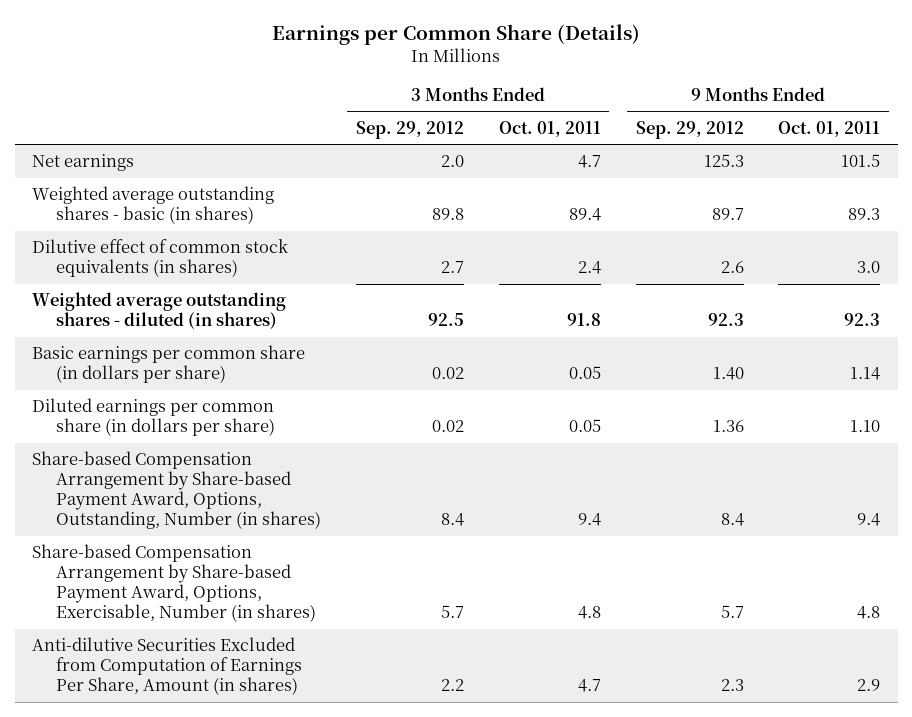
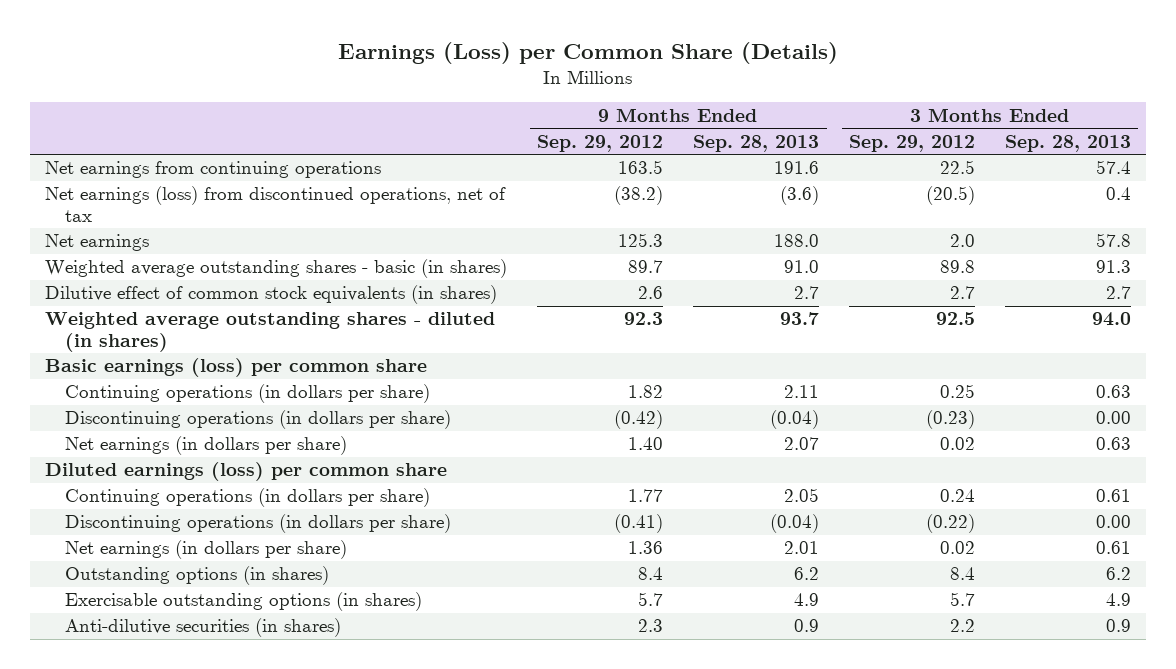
[272,23,641,45] Earnings per Common Share (Details) -> [338,41,839,64] Earnings (Loss) per Common Share (Details)
[498,120,601,137] Oct. 01, 2011 -> none
[778,120,881,137] Oct. 01, 2011 -> none
none -> [693,134,820,152] Sep. 28, 2013
none -> [1004,134,1131,152] Sep. 28, 2013
none -> [45,161,382,179] Net earnings from continuing operations
none -> [45,186,507,222] Net earnings (loss) from discontinued operations, net of tax
none -> [45,358,428,378] Basic earnings (loss) per common share
none -> [65,384,431,404] Continuing operations (in dollars per share)
none -> [65,410,452,430] Discontinuing operations (in dollars per share)
[31,345,305,384] Basic earnings per common share (in dollars per share) -> [65,436,348,456] Net earnings (in dollars per share)
none -> [45,462,448,482] Diluted earnings (loss) per common share
none -> [65,488,431,508] Continuing operations (in dollars per share)
none -> [65,514,452,534] Discontinuing operations (in dollars per share)
[31,398,276,437] Diluted earnings per common share (in dollars per share) -> [65,540,348,560] Net earnings (in dollars per share)
[31,451,322,530] Share-based Compensation Arrangement by Share-based Payment Award, Options, Outstanding, Number (in shares) -> [65,566,330,586] Outstanding options (in shares)
[31,544,317,623] Share-based Compensation Arrangement by Share-based Payment Award, Options, Exercisable, Number (in shares) -> [65,592,423,612] Exercisable outstanding options (in shares)
[31,637,303,696] Anti-dilutive Securities Excluded from Computation of Earnings Per Share, Amount (in shares) -> [65,618,342,638] Anti-dilutive securities (in shares)

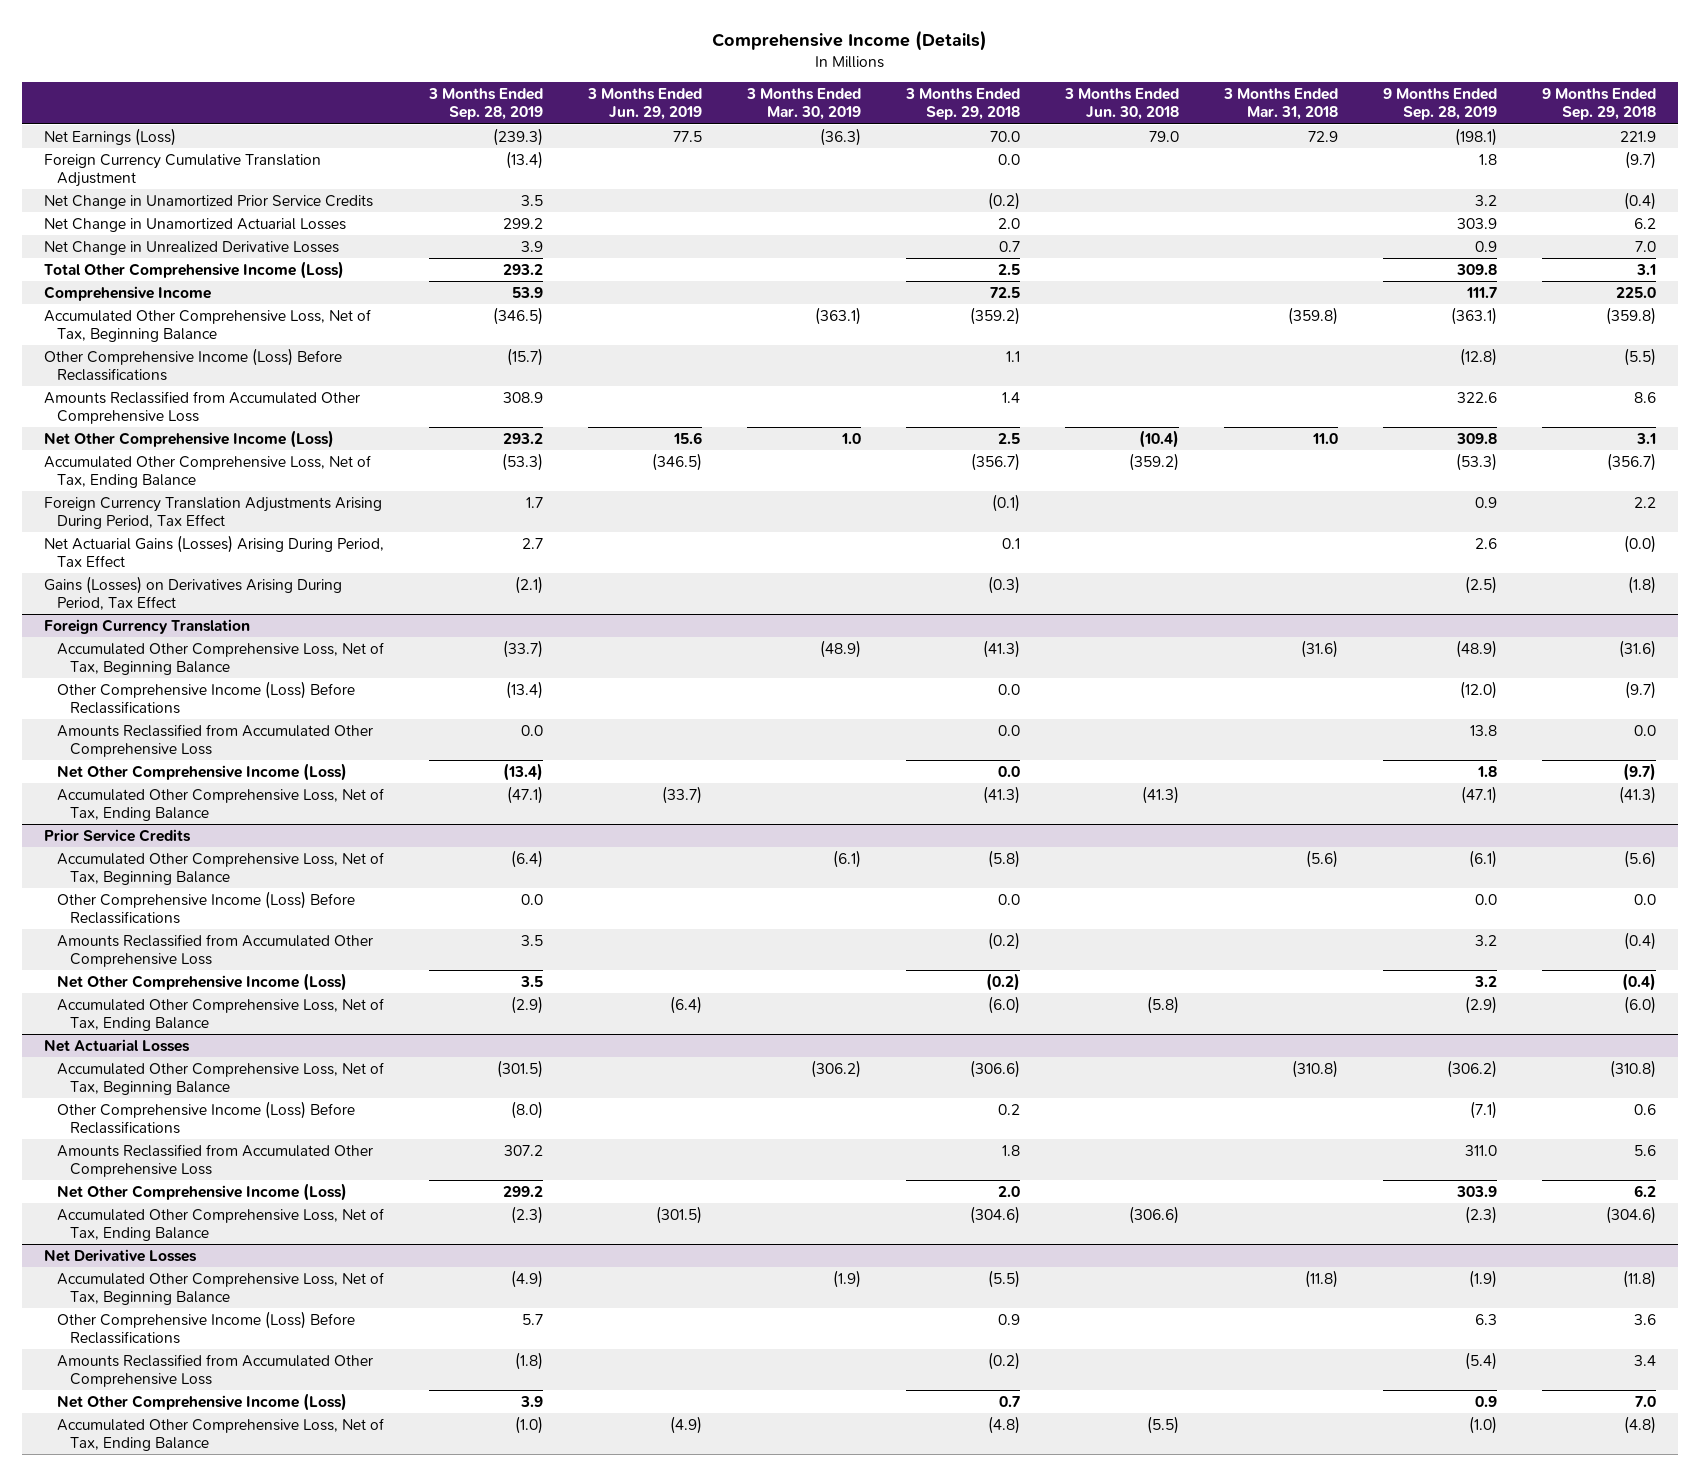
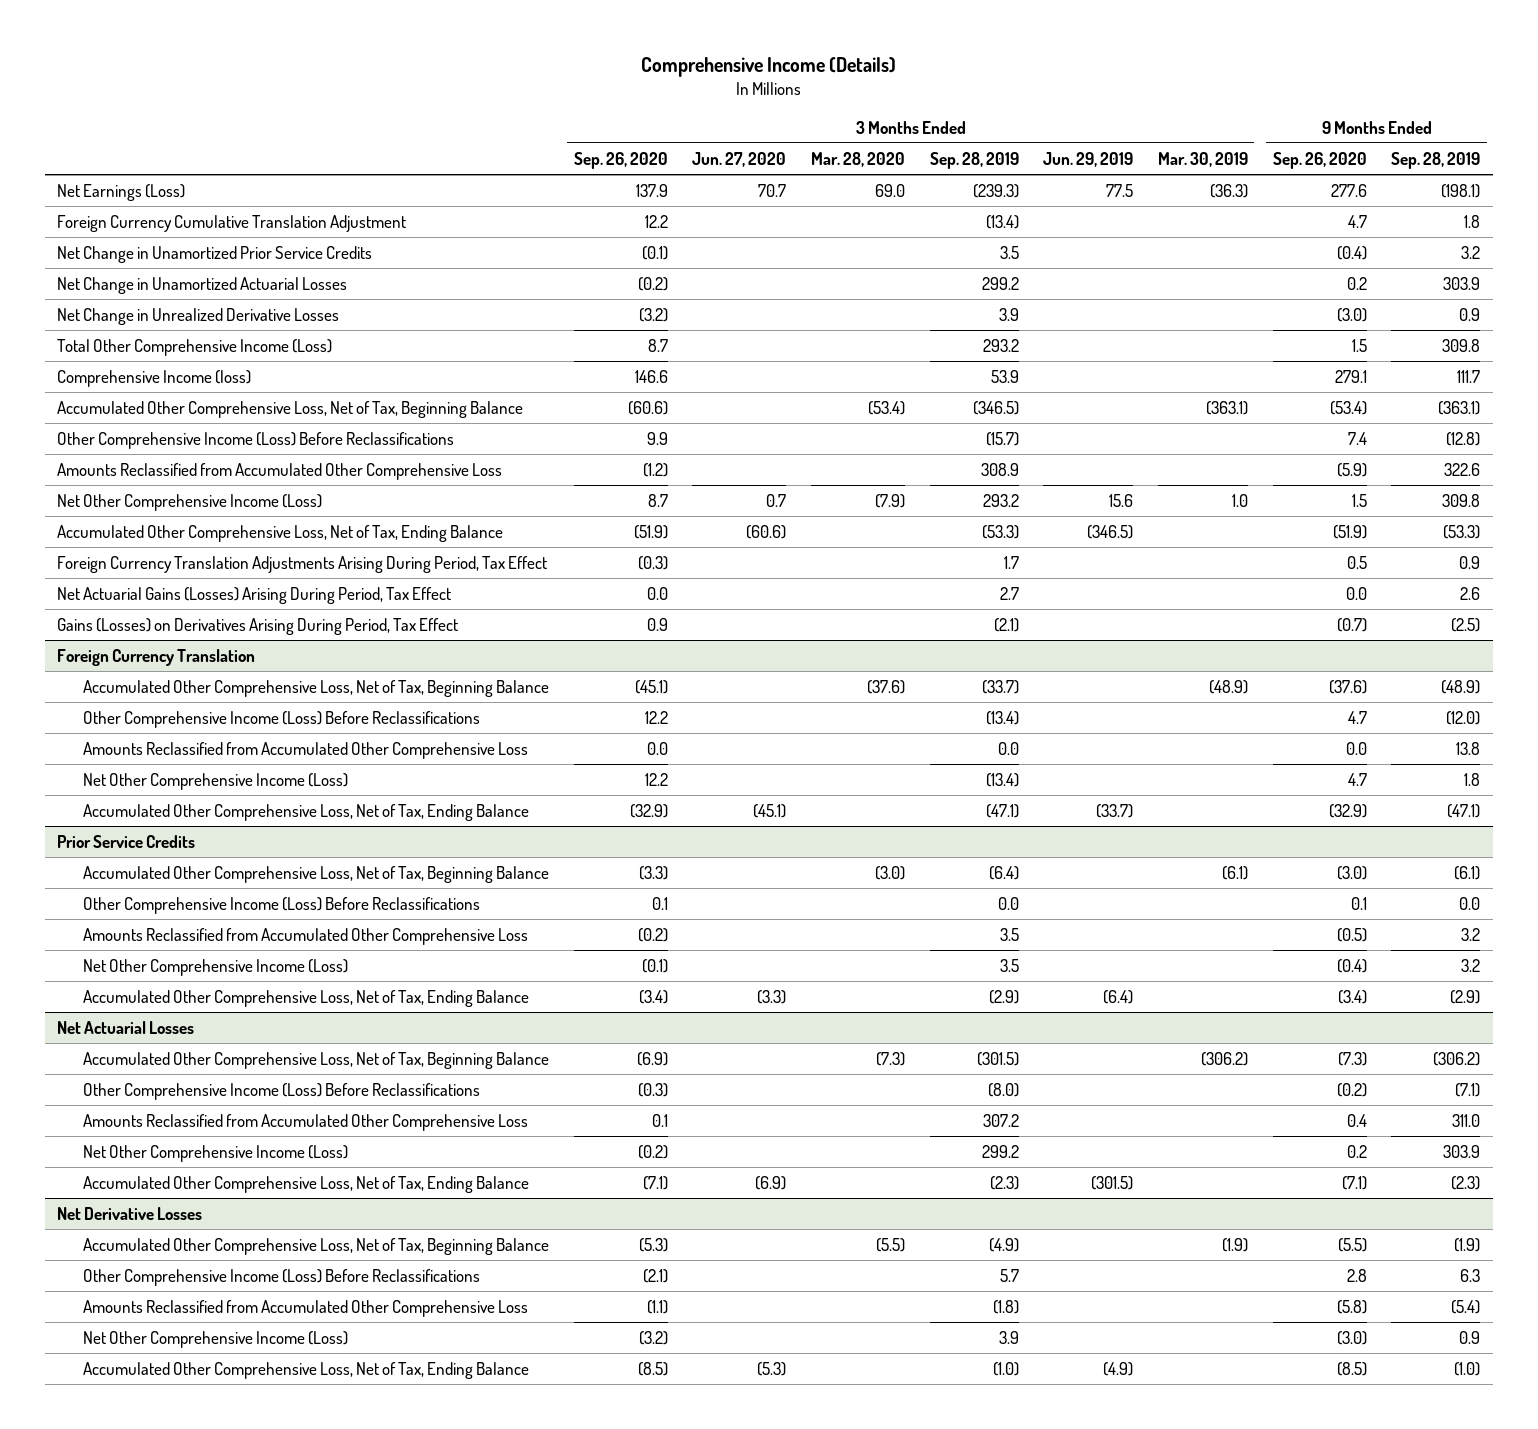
[905,87,1021,121] 3 Months Ended Sep. 29, 2018 -> none
[1064,87,1180,121] 3 Months Ended Jun. 30, 2018 -> none
[1223,87,1339,121] 3 Months Ended Mar. 31, 2018 -> none
[1541,87,1656,121] 9 Months Ended Sep. 29, 2018 -> none
none -> [573,151,668,169] Sep. 26, 2020
none -> [692,151,787,167] Jun. 27, 2020
none -> [810,151,905,167] Mar. 28, 2020
none -> [1272,151,1367,169] Sep. 26, 2020
[44,285,212,301] Comprehensive Income -> [57,369,252,387] Comprehensive Income (loss)

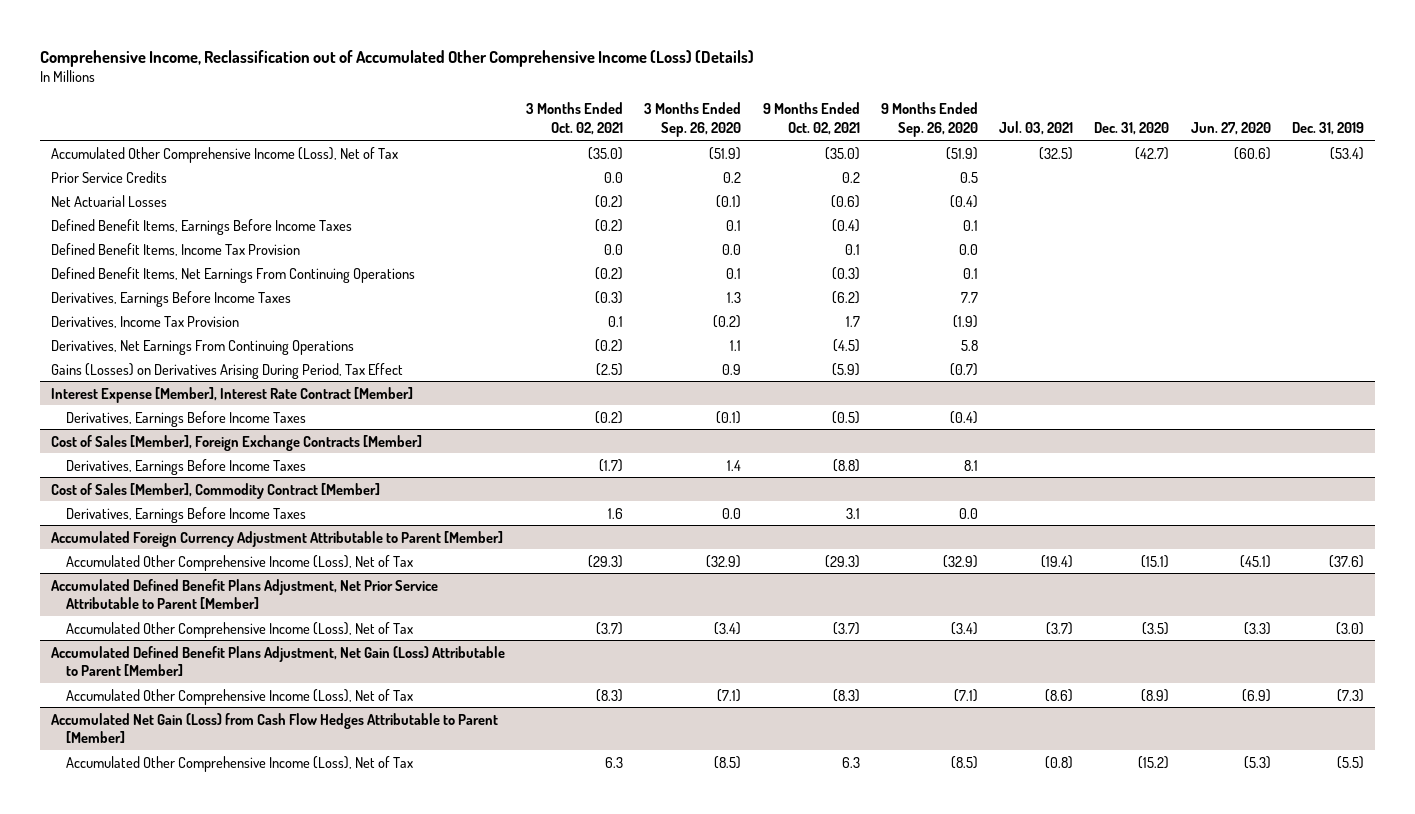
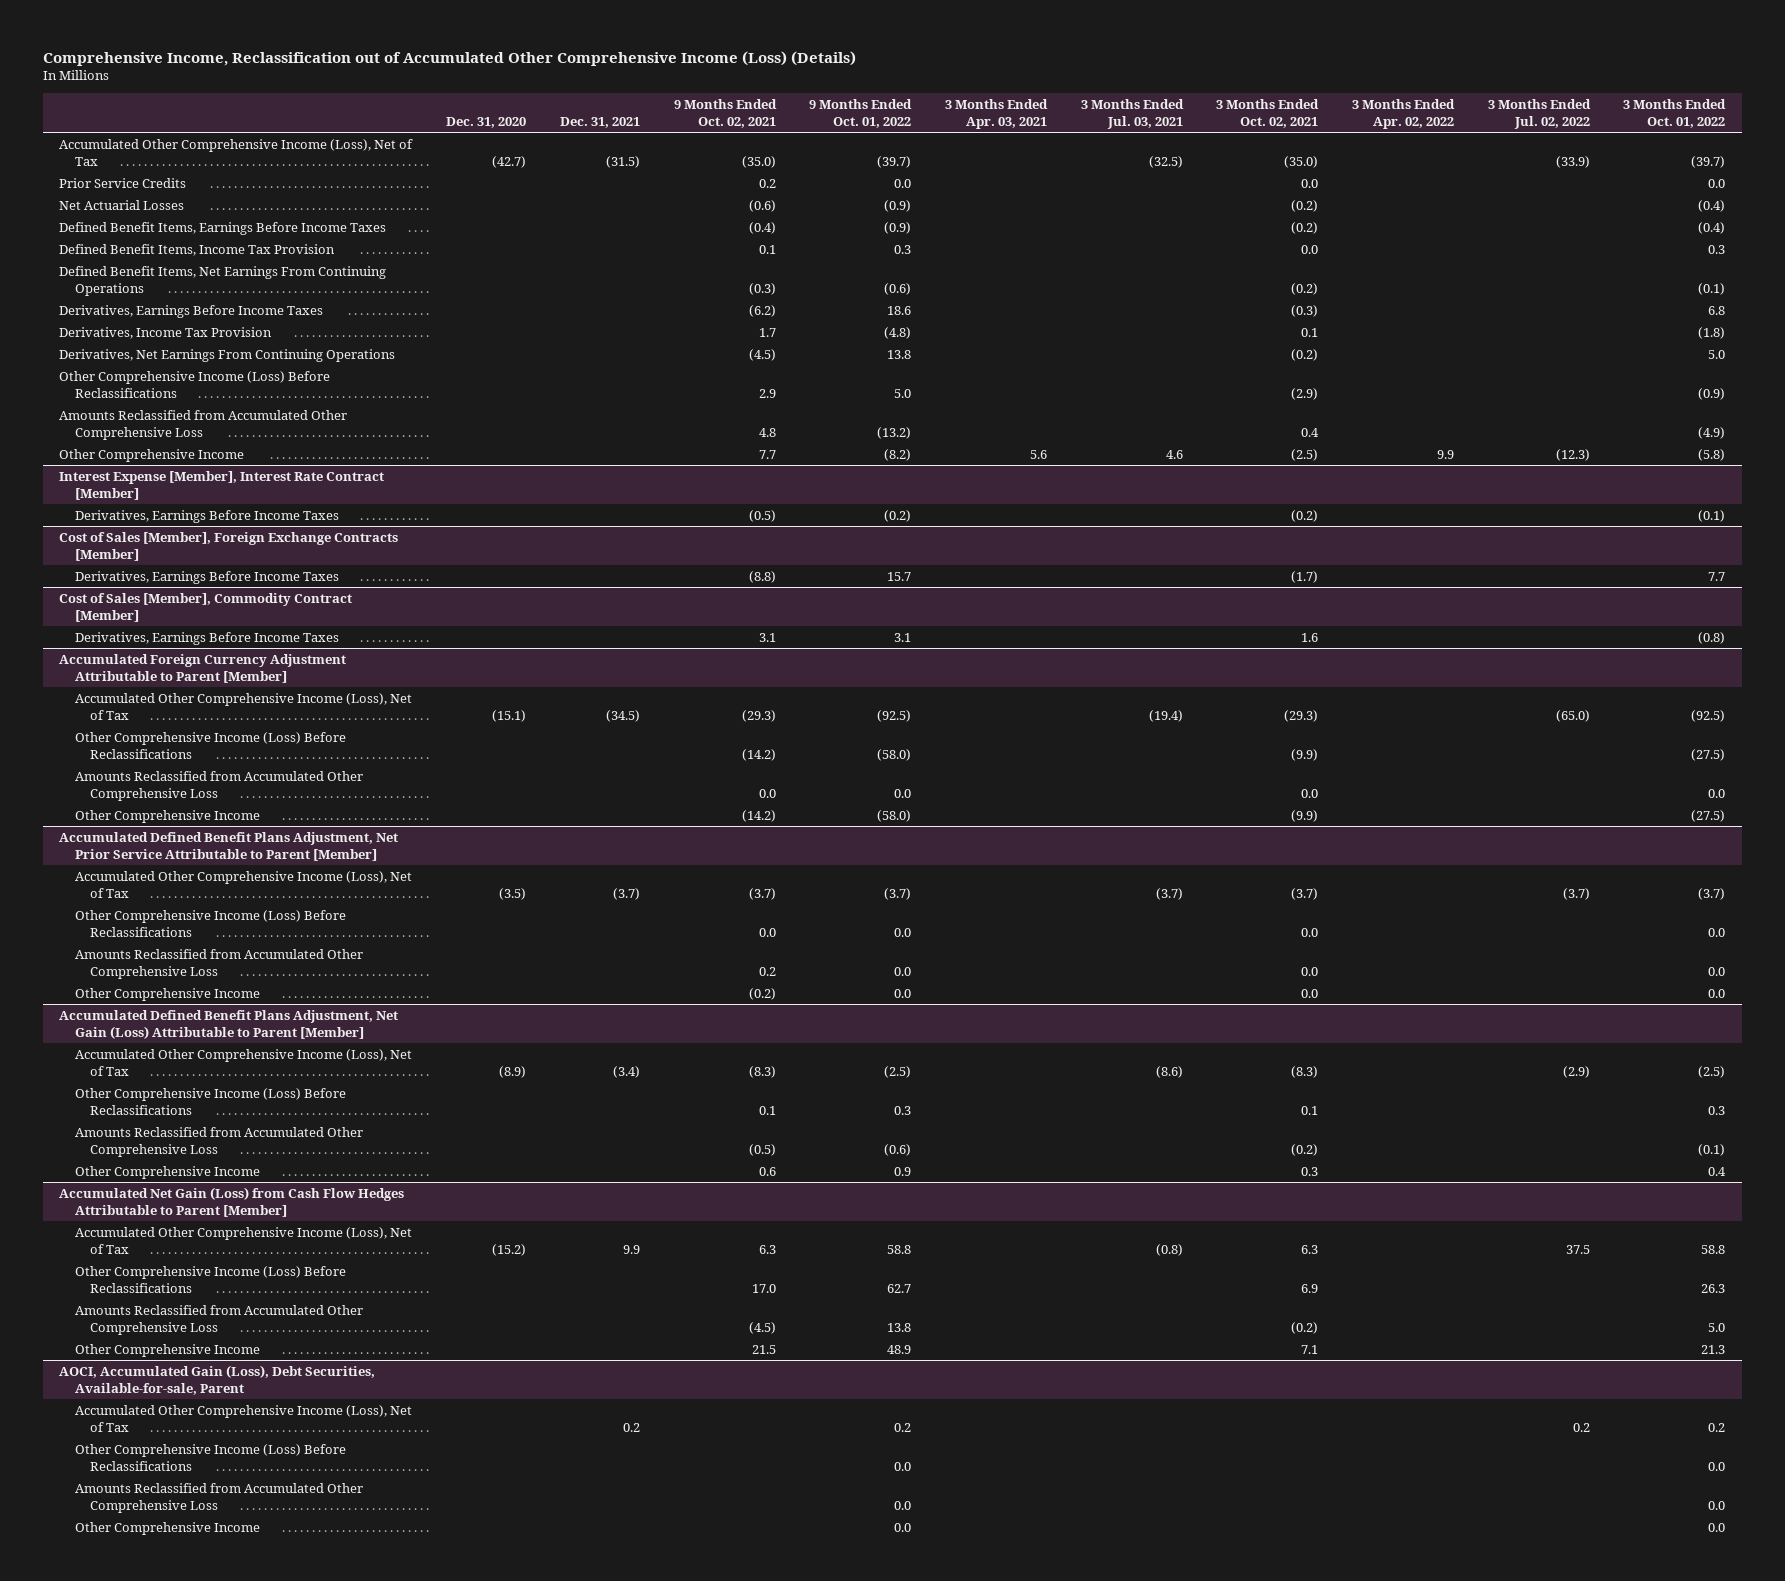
[644,102,742,138] 3 Months Ended Sep. 26, 2020 -> none
[880,102,978,138] 9 Months Ended Sep. 26, 2020 -> none
[999,121,1074,136] Jul. 03, 2021 -> none
[1190,122,1271,136] Jun. 27, 2020 -> none
[1291,122,1364,136] Dec. 31, 2019 -> none
none -> [559,116,640,128] Dec. 31, 2021
none -> [809,99,913,128] 9 Months Ended Oct. 01, 2022
none -> [944,99,1048,129] 3 Months Ended Apr. 03, 2021
none -> [1080,99,1184,129] 3 Months Ended Jul. 03, 2021
none -> [1351,99,1455,129] 3 Months Ended Apr. 02, 2022
none -> [1487,99,1591,129] 3 Months Ended Jul. 02, 2022
none -> [1623,99,1727,128] 3 Months Ended Oct. 01, 2022
[50,362,403,379] Gains (Losses) on Derivatives Arising During Period, Tax Effect -> none
none -> [59,370,331,398] Other Comprehensive Income (Loss) Before Reclassifications
none -> [59,409,348,440] Amounts Reclassified from Accumulated Other Comprehensive Loss
none -> [59,448,245,462] Other Comprehensive Income
none -> [74,731,346,759] Other Comprehensive Income (Loss) Before Reclassifications
none -> [74,770,363,801] Amounts Reclassified from Accumulated Other Comprehensive Loss
none -> [74,809,260,823] Other Comprehensive Income
none -> [74,909,346,937] Other Comprehensive Income (Loss) Before Reclassifications
none -> [74,948,363,979] Amounts Reclassified from Accumulated Other Comprehensive Loss
none -> [74,987,260,1001] Other Comprehensive Income
none -> [74,1087,346,1115] Other Comprehensive Income (Loss) Before Reclassifications
none -> [74,1126,363,1157] Amounts Reclassified from Accumulated Other Comprehensive Loss
none -> [74,1165,260,1179] Other Comprehensive Income
none -> [74,1265,346,1293] Other Comprehensive Income (Loss) Before Reclassifications
none -> [74,1304,363,1335] Amounts Reclassified from Accumulated Other Comprehensive Loss
none -> [74,1343,260,1357] Other Comprehensive Income
none -> [59,1364,376,1395] AOCI, Accumulated Gain (Loss), Debt Securities, Available-for-sale, Parent
none -> [74,1404,412,1432] Accumulated Other Comprehensive Income (Loss), Net of Tax
none -> [74,1443,346,1471] Other Comprehensive Income (Loss) Before Reclassifications
none -> [74,1482,363,1513] Amounts Reclassified from Accumulated Other Comprehensive Loss
none -> [74,1521,260,1535] Other Comprehensive Income

